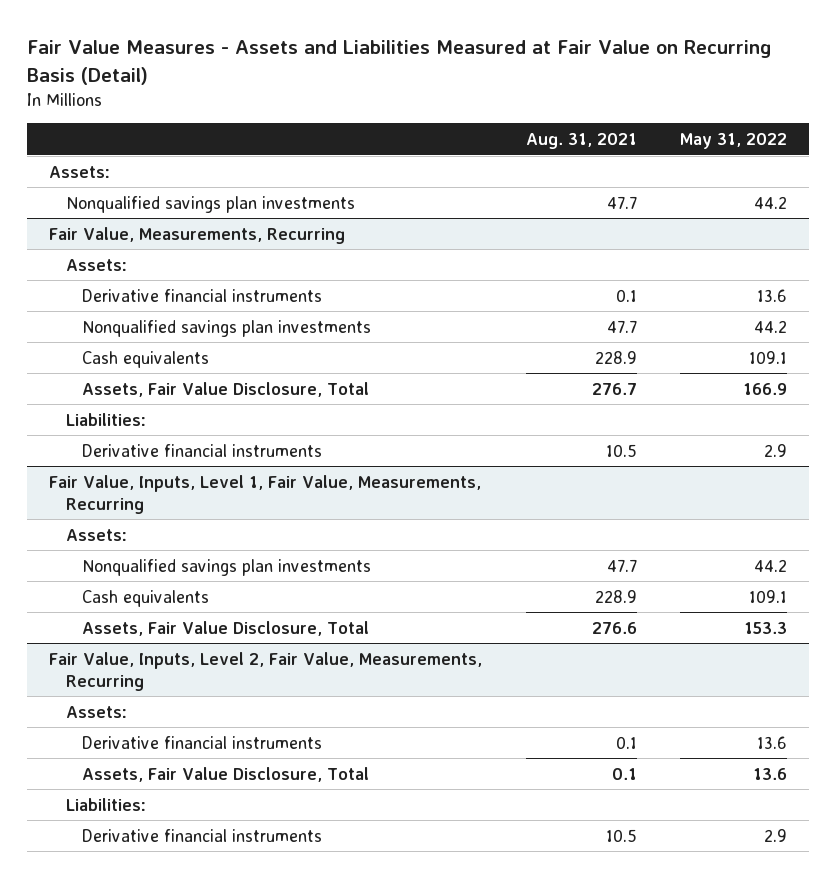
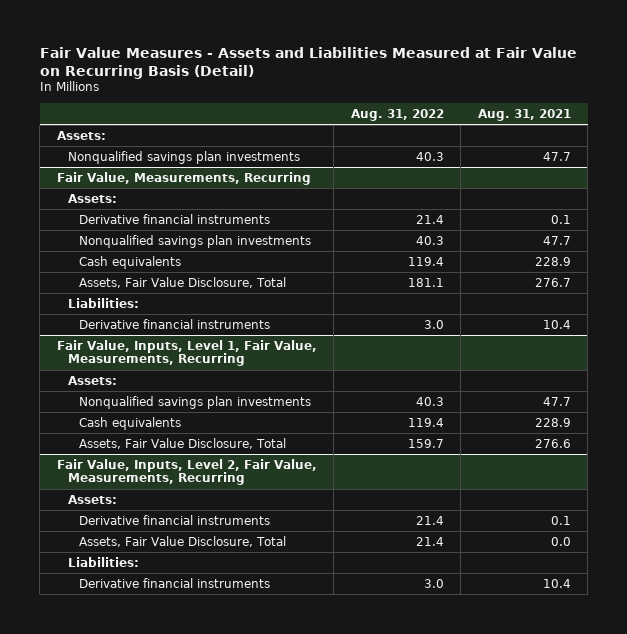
[680,132,788,149] May 31, 2022 -> none
none -> [350,108,444,121] Aug. 31, 2022
[605,443,637,457] 10.5 -> [542,319,571,329] 10.4
[611,767,637,780] 0.1 -> [550,536,571,546] 0.0
[605,828,637,842] 10.5 -> [542,578,571,588] 10.4

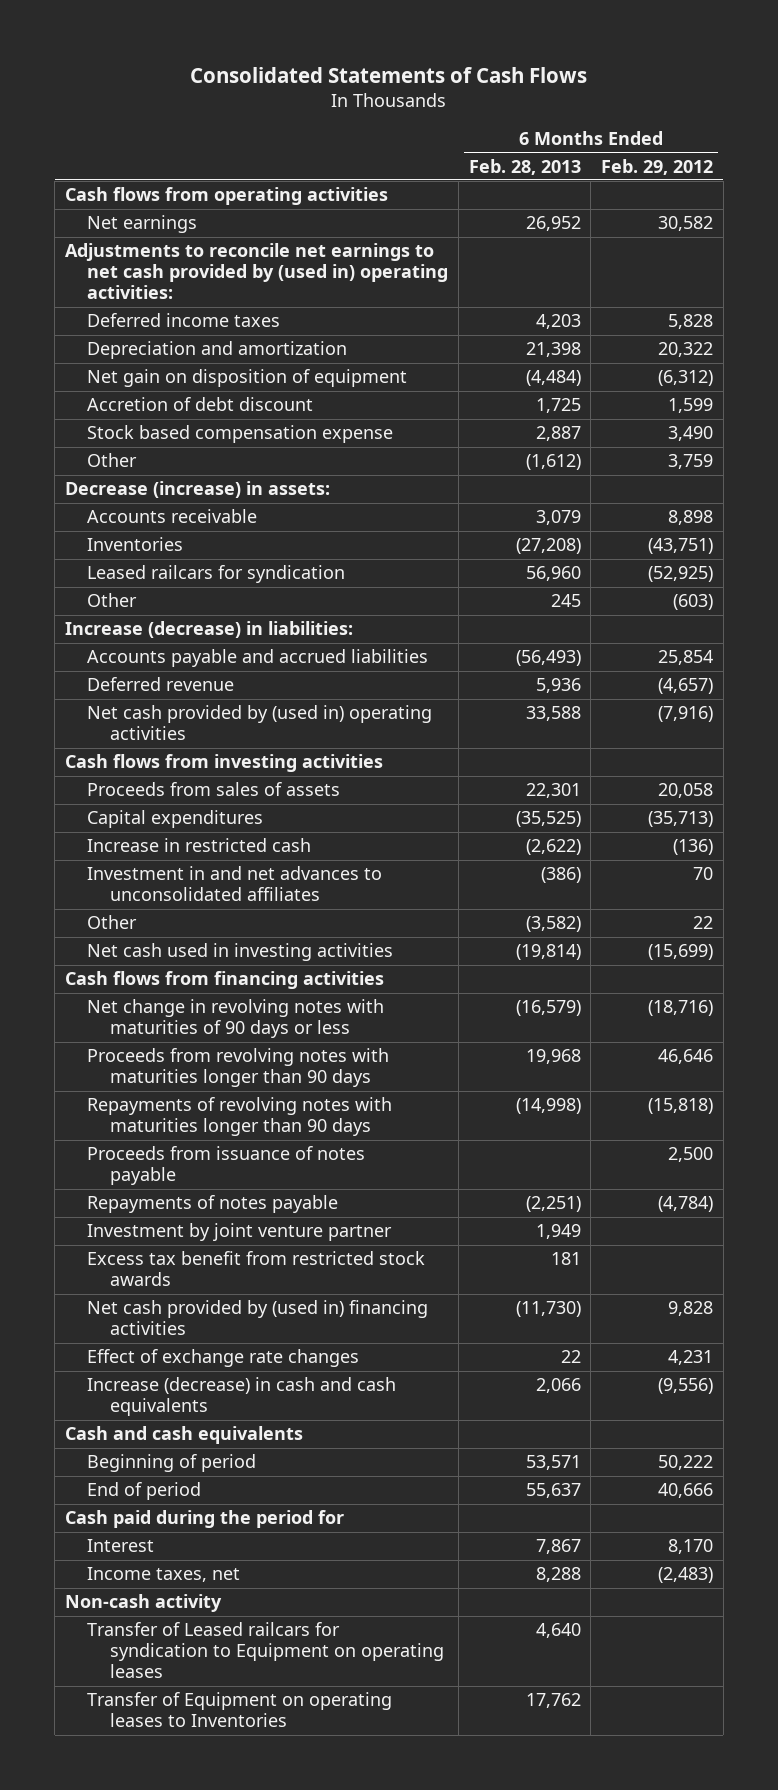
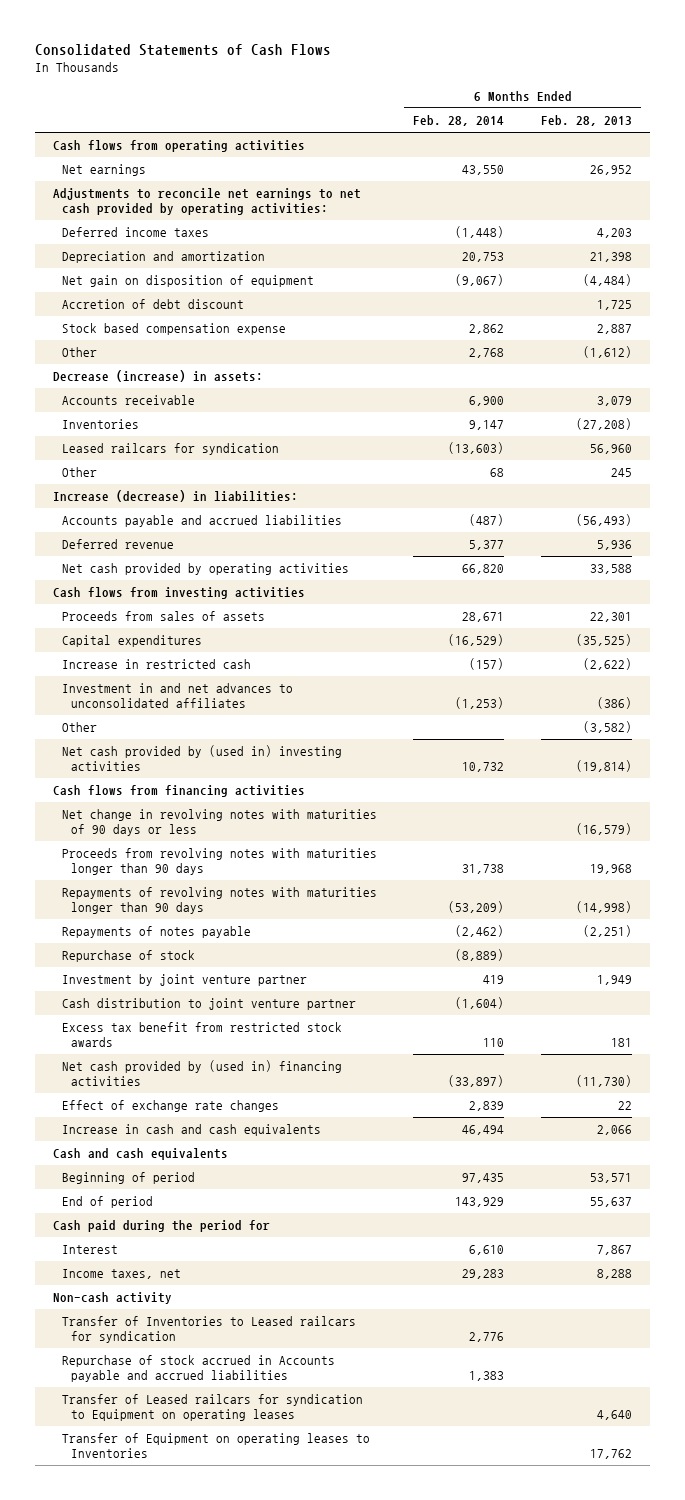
[600,158,713,175] Feb. 29, 2012 -> none
none -> [413,115,505,127] Feb. 28, 2014
[64,243,449,300] Adjustments to reconcile net earnings to net cash provided by (used in) operating activities: -> [52,188,361,215] Adjustments to reconcile net earnings to net cash provided by operating activities:
[87,705,433,741] Net cash provided by (used in) operating activities -> [61,563,349,576] Net cash provided by operating activities
[87,943,394,962] Net cash used in investing activities -> [61,745,342,771] Net cash provided by (used in) investing activities
[87,1146,366,1186] Proceeds from issuance of notes payable -> none
none -> [61,950,195,963] Repurchase of stock
none -> [61,998,356,1011] Cash distribution to joint venture partner
[87,1377,397,1417] Increase (decrease) in cash and cash equivalents -> [61,1124,321,1137] Increase in cash and cash equivalents
none -> [61,1316,356,1343] Transfer of Inventories to Leased railcars for syndication
none -> [61,1355,335,1382] Repurchase of stock accrued in Accounts payable and accrued liabilities

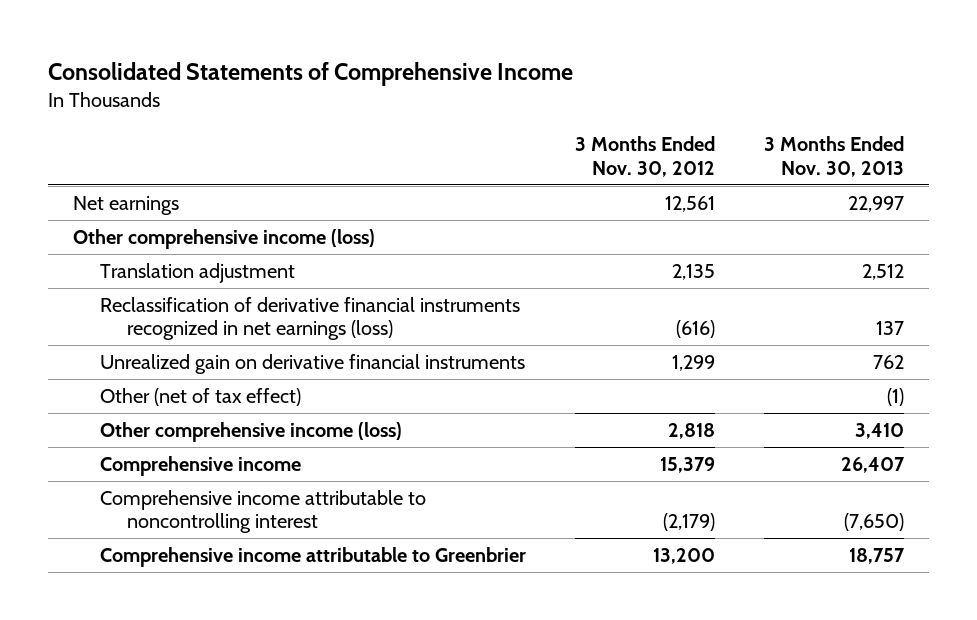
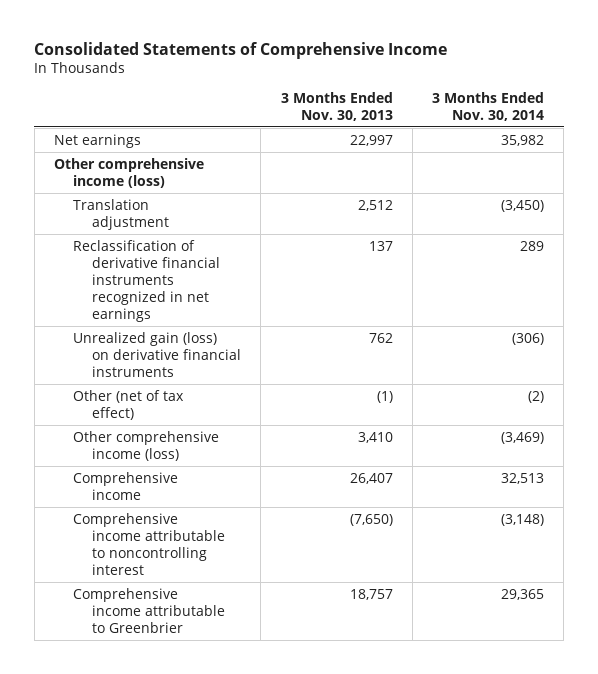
[575,136,716,177] 3 Months Ended Nov. 30, 2012 -> none
none -> [432,91,545,121] 3 Months Ended Nov. 30, 2014
[100,297,521,341] Reclassification of derivative financial instruments recognized in net earnings (loss) -> [72,239,221,323] Reclassification of derivative financial instruments recognized in net earnings
[100,354,526,375] Unrealized gain on derivative financial instruments -> [72,331,242,377] Unrealized gain (loss) on derivative financial instruments

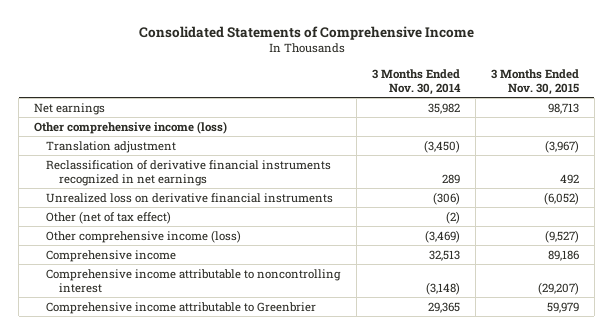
[280,91,393,121] 3 Months Ended Nov. 30, 2013 -> none
none -> [490,68,579,95] 3 Months Ended Nov. 30, 2015
[72,331,242,377] Unrealized gain (loss) on derivative financial instruments -> [46,192,334,203] Unrealized loss on derivative financial instruments

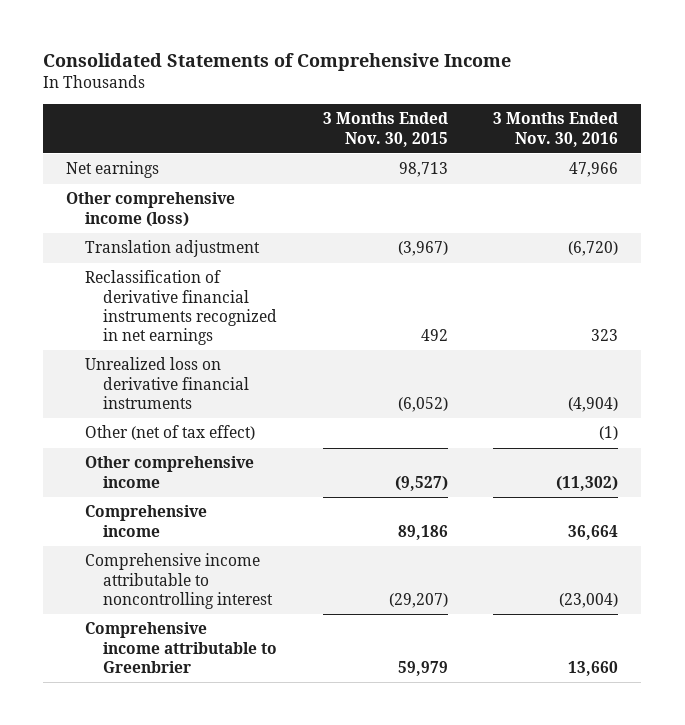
[371,68,461,95] 3 Months Ended Nov. 30, 2014 -> none
none -> [493,112,619,147] 3 Months Ended Nov. 30, 2016
[46,229,242,243] Other comprehensive income (loss) -> [84,456,254,488] Other comprehensive income

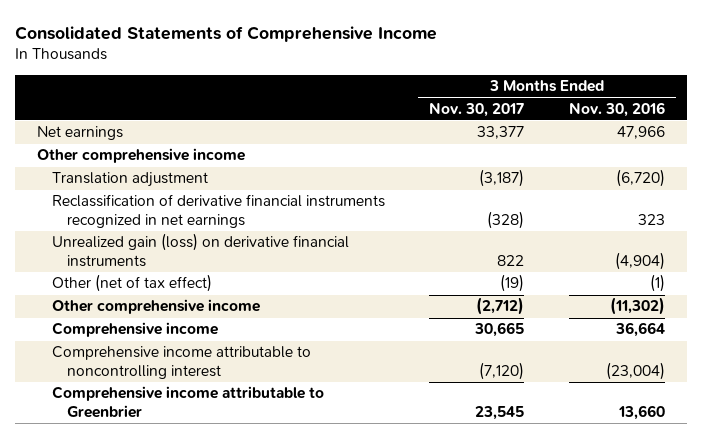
[322,112,448,147] 3 Months Ended Nov. 30, 2015 -> none
none -> [429,102,525,117] Nov. 30, 2017
[66,192,236,227] Other comprehensive income (loss) -> [37,148,246,164] Other comprehensive income
[84,357,250,409] Unrealized loss on derivative financial instruments -> [51,233,349,268] Unrealized gain (loss) on derivative financial instruments

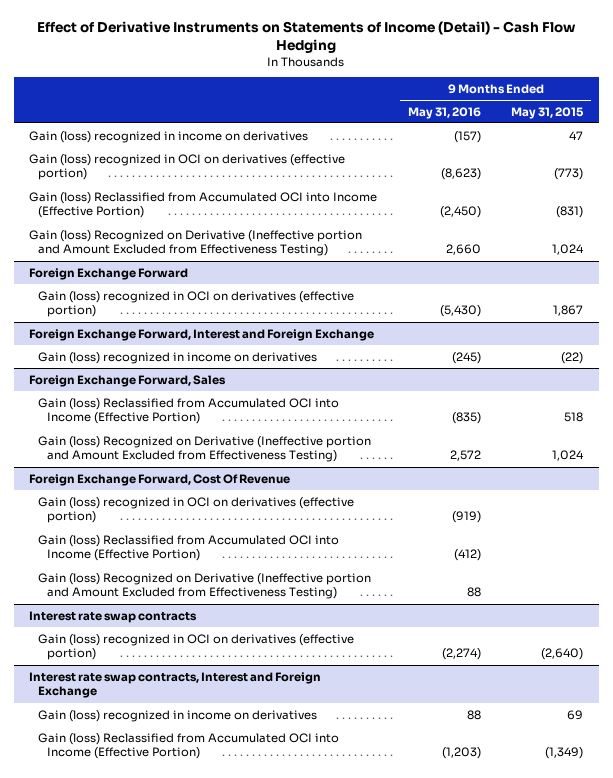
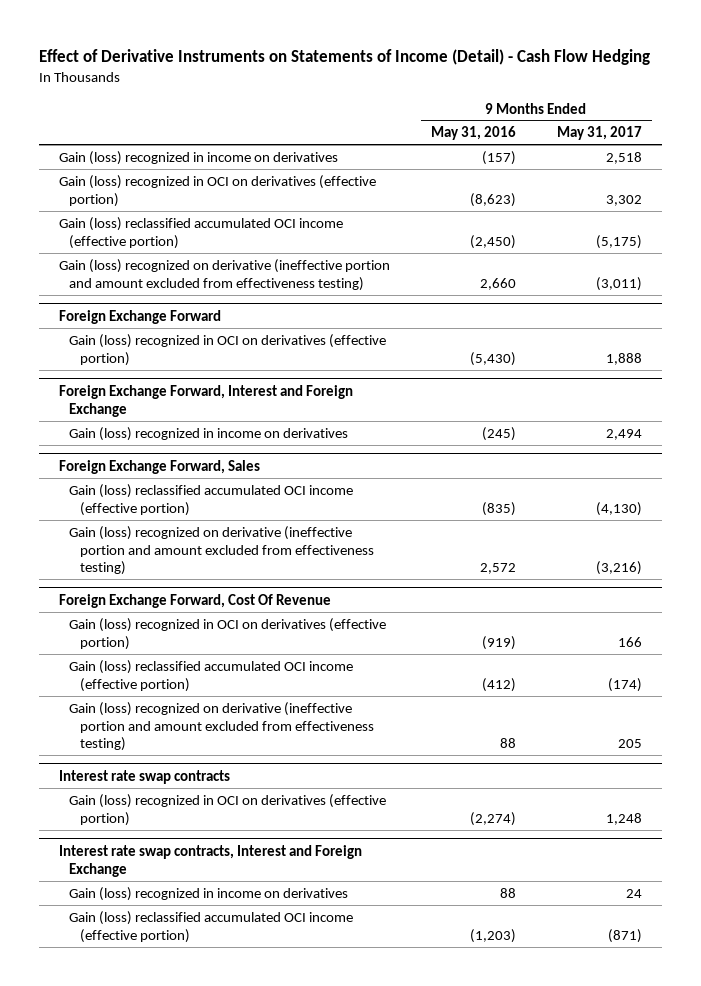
[511,106,585,119] May 31, 2015 -> none
none -> [556,126,642,141] May 31, 2017
[29,191,378,219] Gain (loss) Reclassified from Accumulated OCI into Income (Effective Portion) -> [58,216,343,249] Gain (loss) reclassified accumulated OCI income (effective portion)
[29,229,363,257] Gain (loss) Recognized on Derivative (Ineffective portion and Amount Excluded from Effectiveness Testing) -> [58,258,390,291] Gain (loss) recognized on derivative (ineffective portion and amount excluded from effectiveness testing)
[38,397,340,425] Gain (loss) Reclassified from Accumulated OCI into Income (Effective Portion) -> [69,483,354,516] Gain (loss) reclassified accumulated OCI income (effective portion)
[38,435,372,463] Gain (loss) Recognized on Derivative (Ineffective portion and Amount Excluded from Effectiveness Testing) -> [69,525,374,576] Gain (loss) recognized on derivative (ineffective portion and amount excluded from effectiveness testing)
[38,534,340,562] Gain (loss) Reclassified from Accumulated OCI into Income (Effective Portion) -> [69,659,354,692] Gain (loss) reclassified accumulated OCI income (effective portion)
[38,572,372,600] Gain (loss) Recognized on Derivative (Ineffective portion and Amount Excluded from Effectiveness Testing) -> [69,701,374,752] Gain (loss) recognized on derivative (ineffective portion and amount excluded from effectiveness testing)
[38,732,340,760] Gain (loss) Reclassified from Accumulated OCI into Income (Effective Portion) -> [69,910,354,943] Gain (loss) reclassified accumulated OCI income (effective portion)

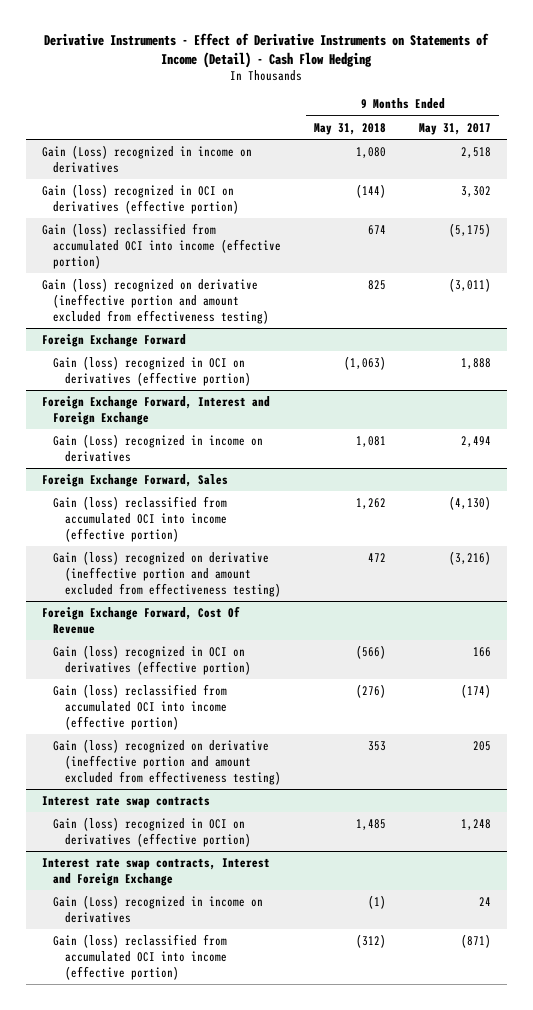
[38,48,650,65] Effect of Derivative Instruments on Statements of Income (Detail) - Cash Flow Hedging -> [44,32,490,68] Derivative Instruments - Effect of Derivative Instruments on Statements of Income (Detail) - Cash Flow Hedging
[430,126,516,141] May 31, 2016 -> none
none -> [314,122,387,135] May 31, 2018
[58,150,338,165] Gain (loss) recognized in income on derivatives -> [41,144,252,173] Gain (Loss) recognized in income on derivatives
[58,216,343,249] Gain (loss) reclassified accumulated OCI income (effective portion) -> [41,222,282,269] Gain (loss) reclassified from accumulated OCI into income (effective portion)
[69,426,349,441] Gain (loss) recognized in income on derivatives -> [53,433,264,462] Gain (Loss) recognized in income on derivatives
[69,483,354,516] Gain (loss) reclassified accumulated OCI income (effective portion) -> [53,495,228,542] Gain (loss) reclassified from accumulated OCI into income (effective portion)
[69,659,354,692] Gain (loss) reclassified accumulated OCI income (effective portion) -> [53,683,228,730] Gain (loss) reclassified from accumulated OCI into income (effective portion)
[69,886,349,901] Gain (loss) recognized in income on derivatives -> [53,894,264,923] Gain (Loss) recognized in income on derivatives
[69,910,354,943] Gain (loss) reclassified accumulated OCI income (effective portion) -> [53,933,228,980] Gain (loss) reclassified from accumulated OCI into income (effective portion)

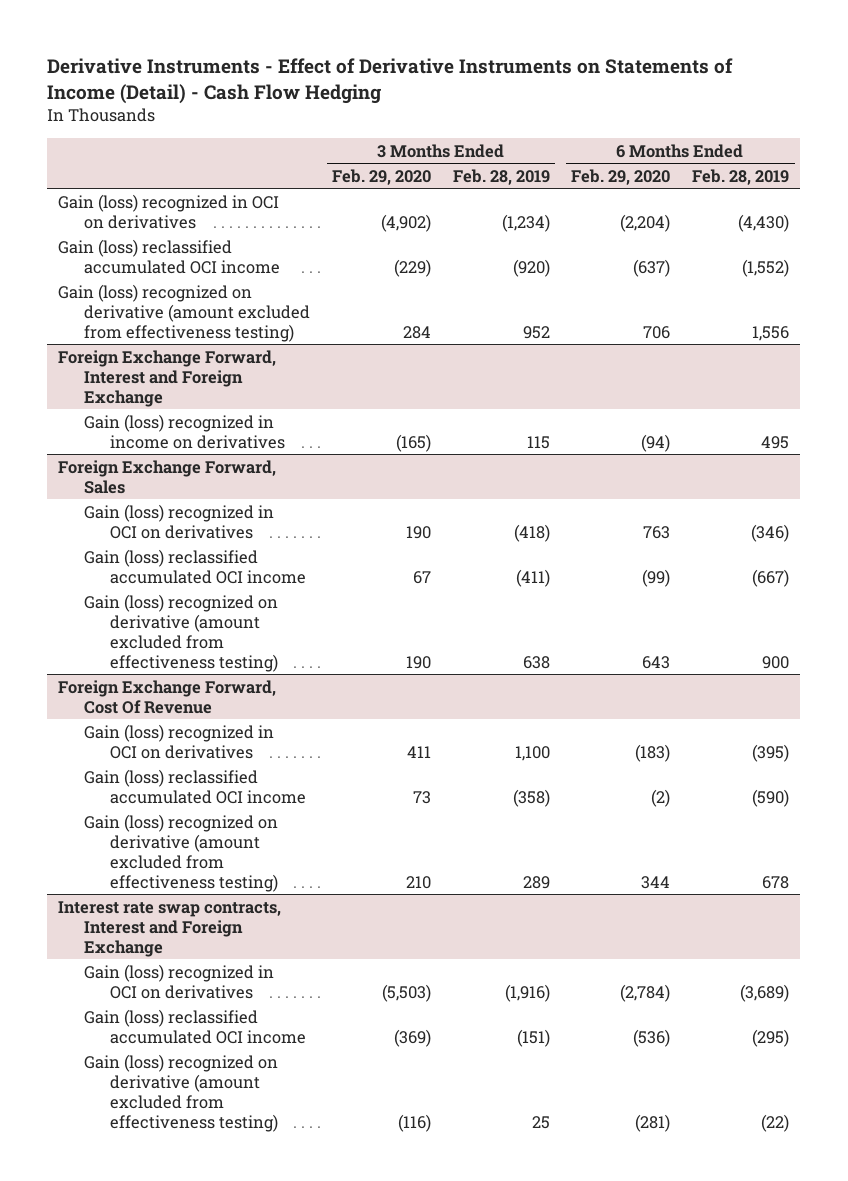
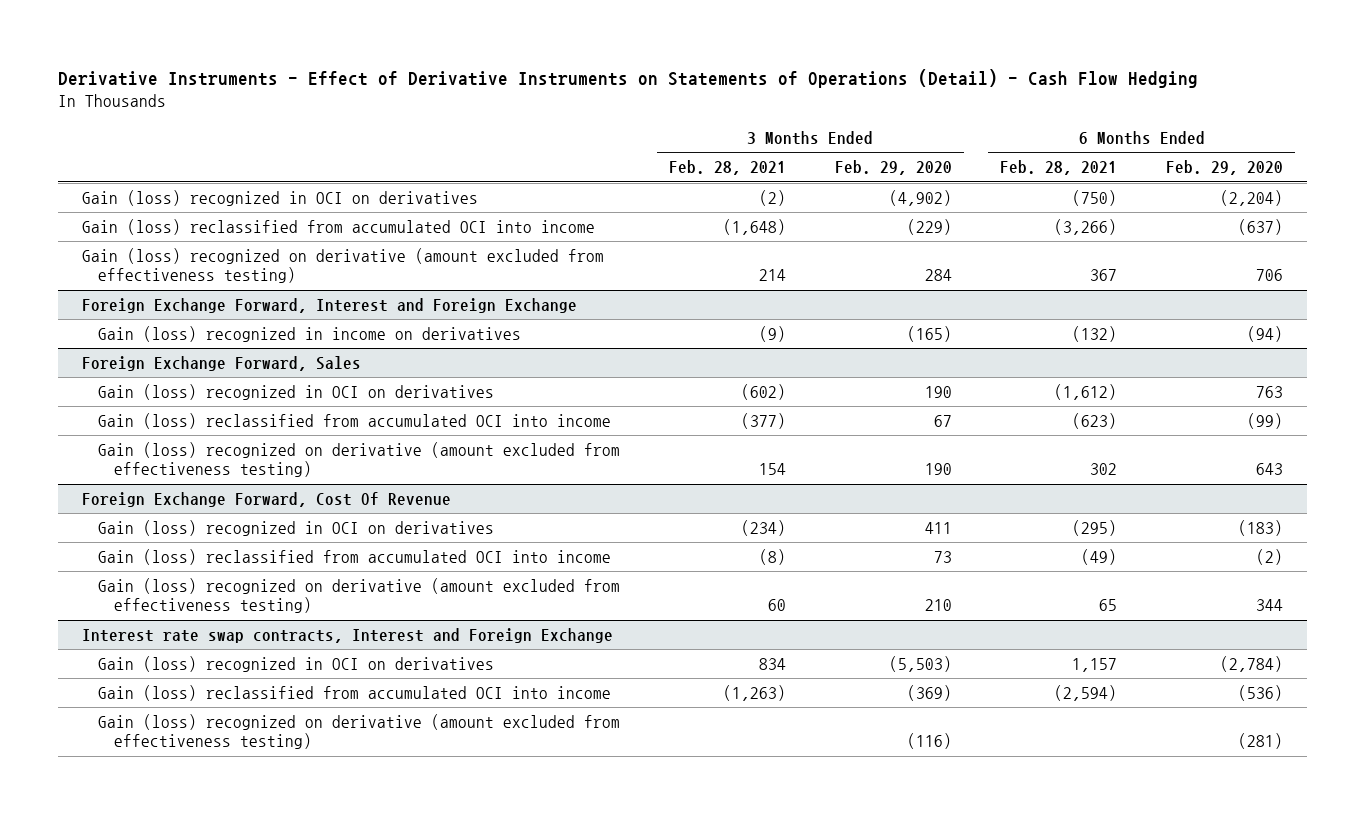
[47,58,734,104] Derivative Instruments - Effect of Derivative Instruments on Statements of Income (Detail) - Cash Flow Hedging -> [57,68,1198,88] Derivative Instruments - Effect of Derivative Instruments on Statements of Operations (Detail) - Cash Flow Hedging
[452,168,550,185] Feb. 28, 2019 -> none
[692,168,790,185] Feb. 28, 2019 -> none
none -> [668,160,786,176] Feb. 28, 2021
none -> [1000,160,1118,176] Feb. 28, 2021
[58,238,281,274] Gain (loss) reclassified accumulated OCI income -> [82,219,596,236] Gain (loss) reclassified from accumulated OCI into income
[84,548,307,584] Gain (loss) reclassified accumulated OCI income -> [98,413,612,430] Gain (loss) reclassified from accumulated OCI into income
[84,768,307,804] Gain (loss) reclassified accumulated OCI income -> [98,549,612,566] Gain (loss) reclassified from accumulated OCI into income
[84,1008,307,1044] Gain (loss) reclassified accumulated OCI income -> [98,685,612,702] Gain (loss) reclassified from accumulated OCI into income

